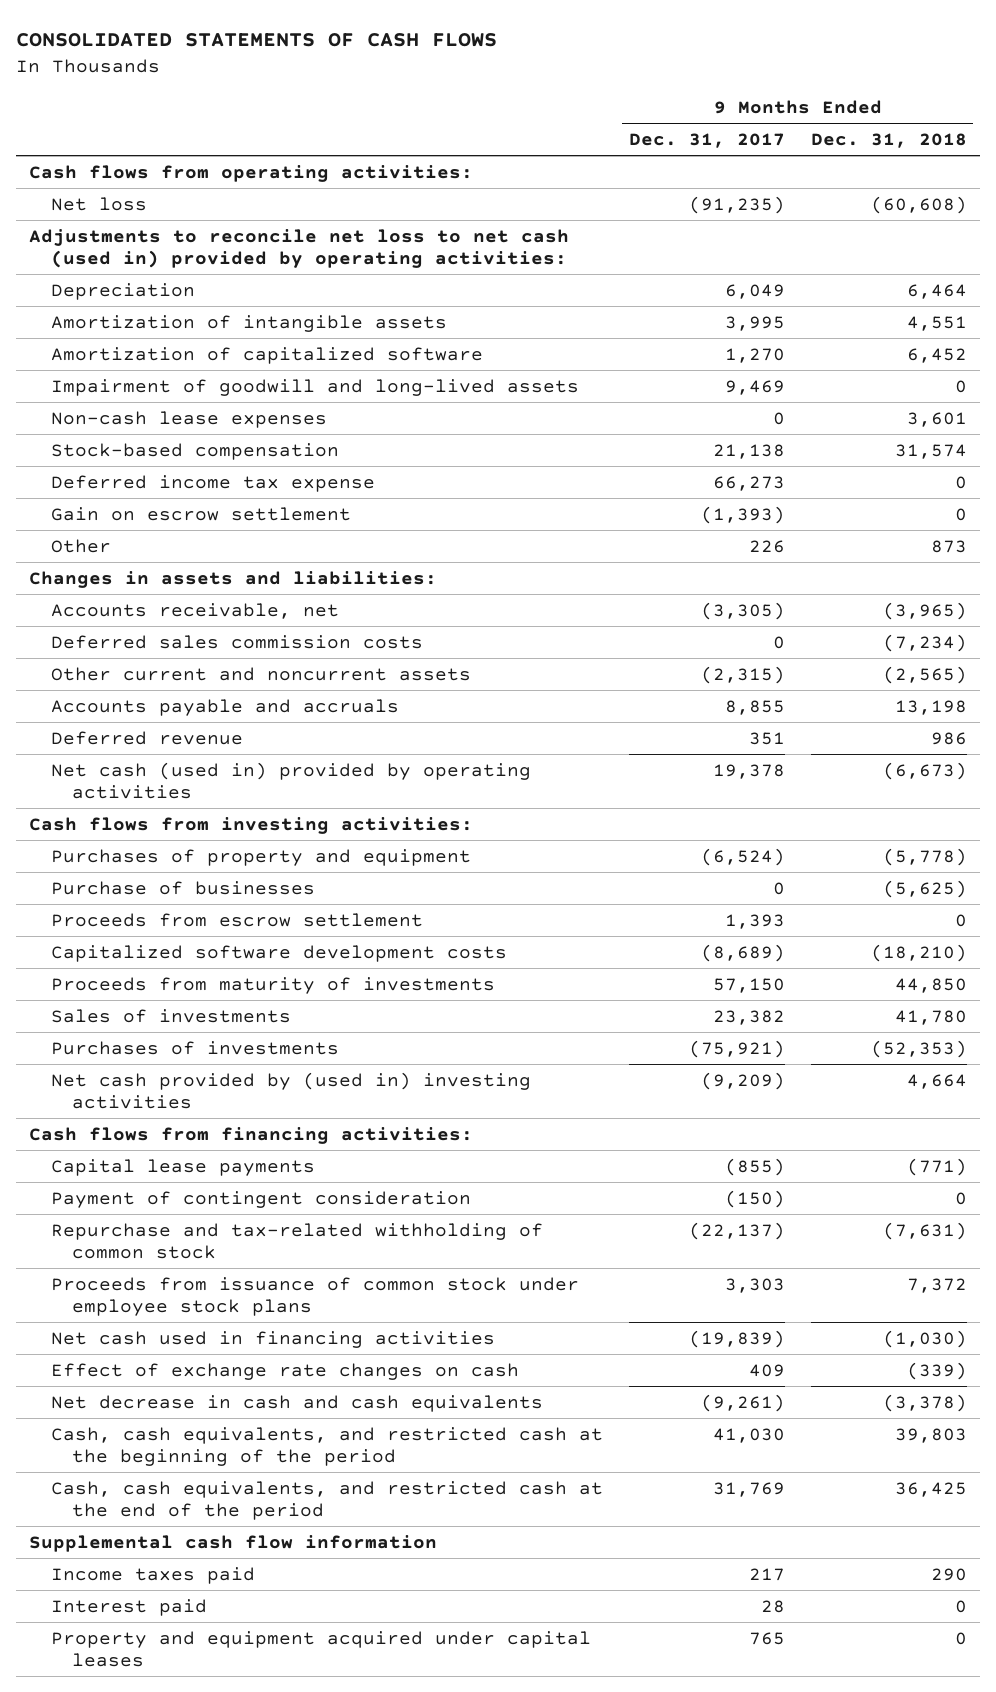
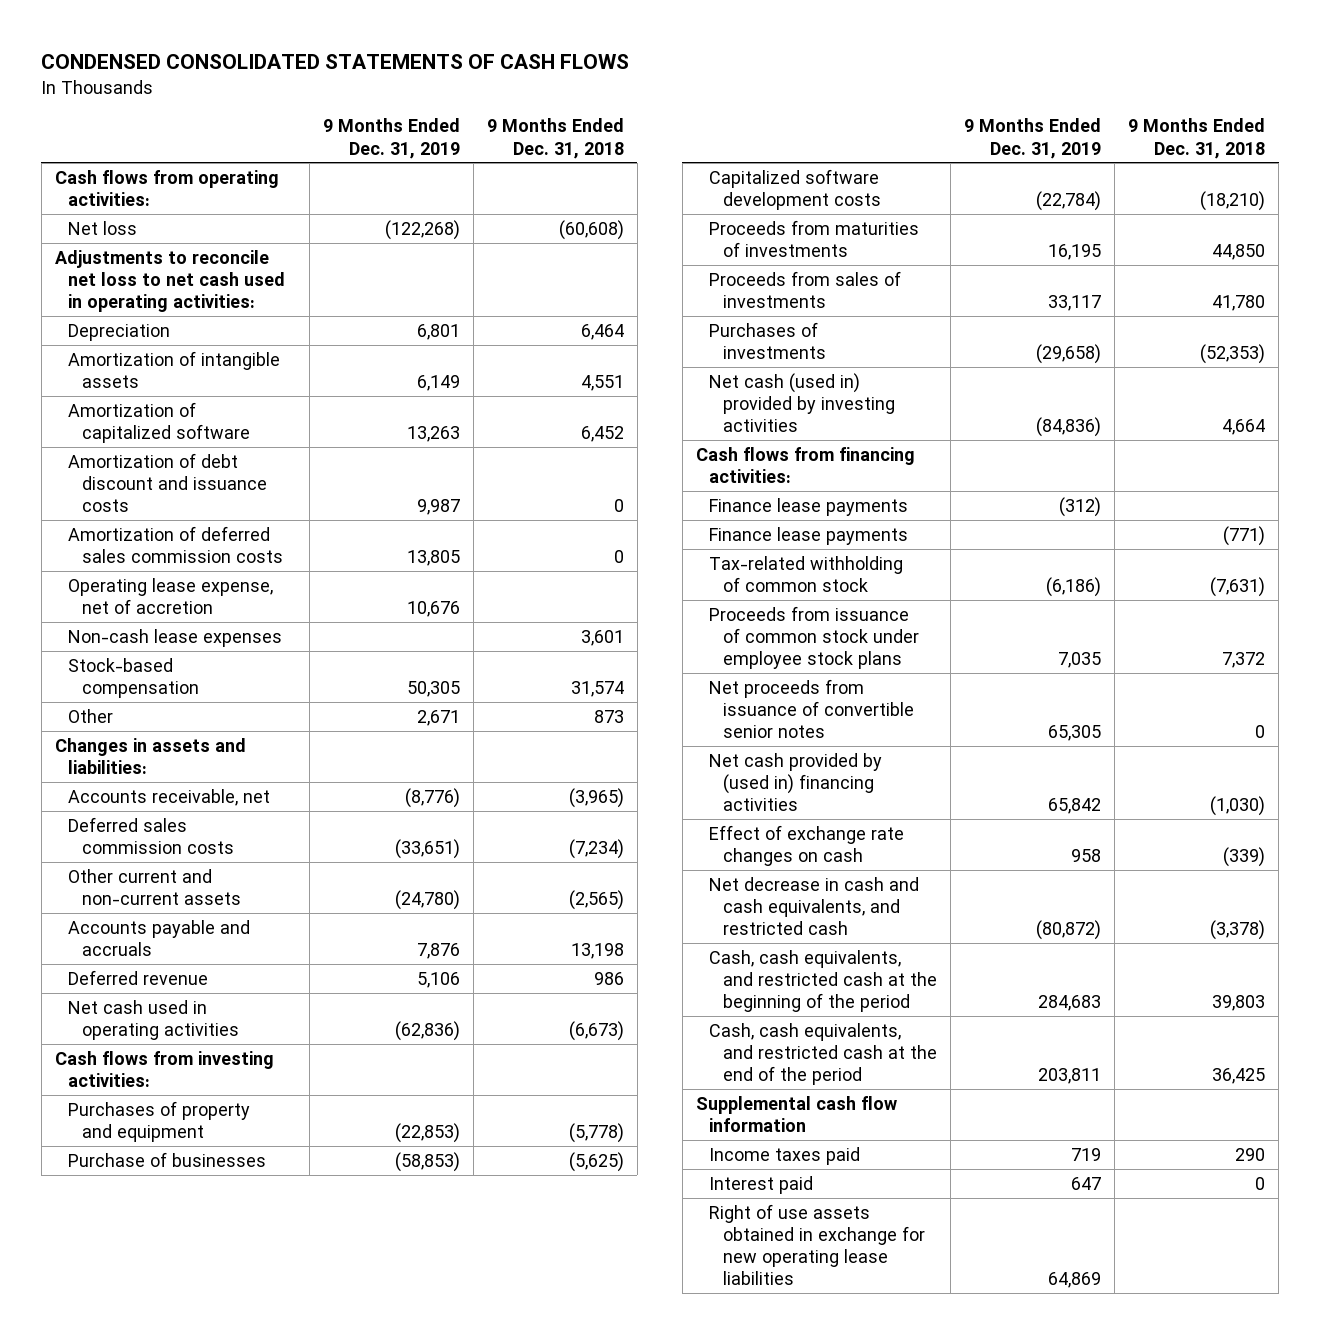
[15,32,497,47] CONSOLIDATED STATEMENTS OF CASH FLOWS -> [41,54,630,70] CONDENSED CONSOLIDATED STATEMENTS OF CASH FLOWS
[628,132,785,148] Dec. 31, 2017 -> none
none -> [322,118,460,159] 9 Months Ended Dec. 31, 2019
[28,228,569,268] Adjustments to reconcile net loss to net cash (used in) provided by operating activities: -> [54,249,286,312] Adjustments to reconcile net loss to net cash used in operating activities:
[50,378,579,396] Impairment of goodwill and long-lived assets -> none
none -> [68,452,267,512] Amortization of debt discount and issuance costs
none -> [68,525,283,563] Amortization of deferred sales commission costs
none -> [68,577,274,614] Operating lease expense, net of accretion
[50,474,375,492] Deferred income tax expense -> none
[50,506,351,521] Gain on escrow settlement -> none
[50,666,471,681] Other current and noncurrent assets -> [68,868,241,905] Other current and non-current assets
[50,761,531,799] Net cash (used in) provided by operating activities -> [68,999,239,1040] Net cash used in operating activities
[50,912,423,927] Proceeds from escrow settlement -> none
[50,976,495,994] Proceeds from maturity of investments -> [709,219,920,257] Proceeds from maturities of investments
[50,1008,291,1023] Sales of investments -> [709,270,902,308] Proceeds from sales of investments
[50,1071,531,1109] Net cash provided by (used in) investing activities -> [709,372,895,432] Net cash (used in) provided by investing activities
[50,1190,471,1208] Payment of contingent consideration -> none
none -> [709,497,909,516] Finance lease payments
[50,1158,315,1176] Capital lease payments -> [709,526,909,545] Finance lease payments
[50,1222,543,1259] Repurchase and tax-related withholding of common stock -> [709,555,904,592] Tax-related withholding of common stock
none -> [709,678,914,738] Net proceeds from issuance of convertible senior notes
[50,1330,495,1348] Net cash used in financing activities -> [709,752,883,811] Net cash provided by (used in) financing activities
[50,1394,543,1412] Net decrease in cash and cash equivalents -> [709,876,920,935] Net decrease in cash and cash equivalents, and restricted cash
[50,1630,591,1667] Property and equipment acquired under capital leases -> none
none -> [709,1203,925,1286] Right of use assets obtained in exchange for new operating lease liabilities

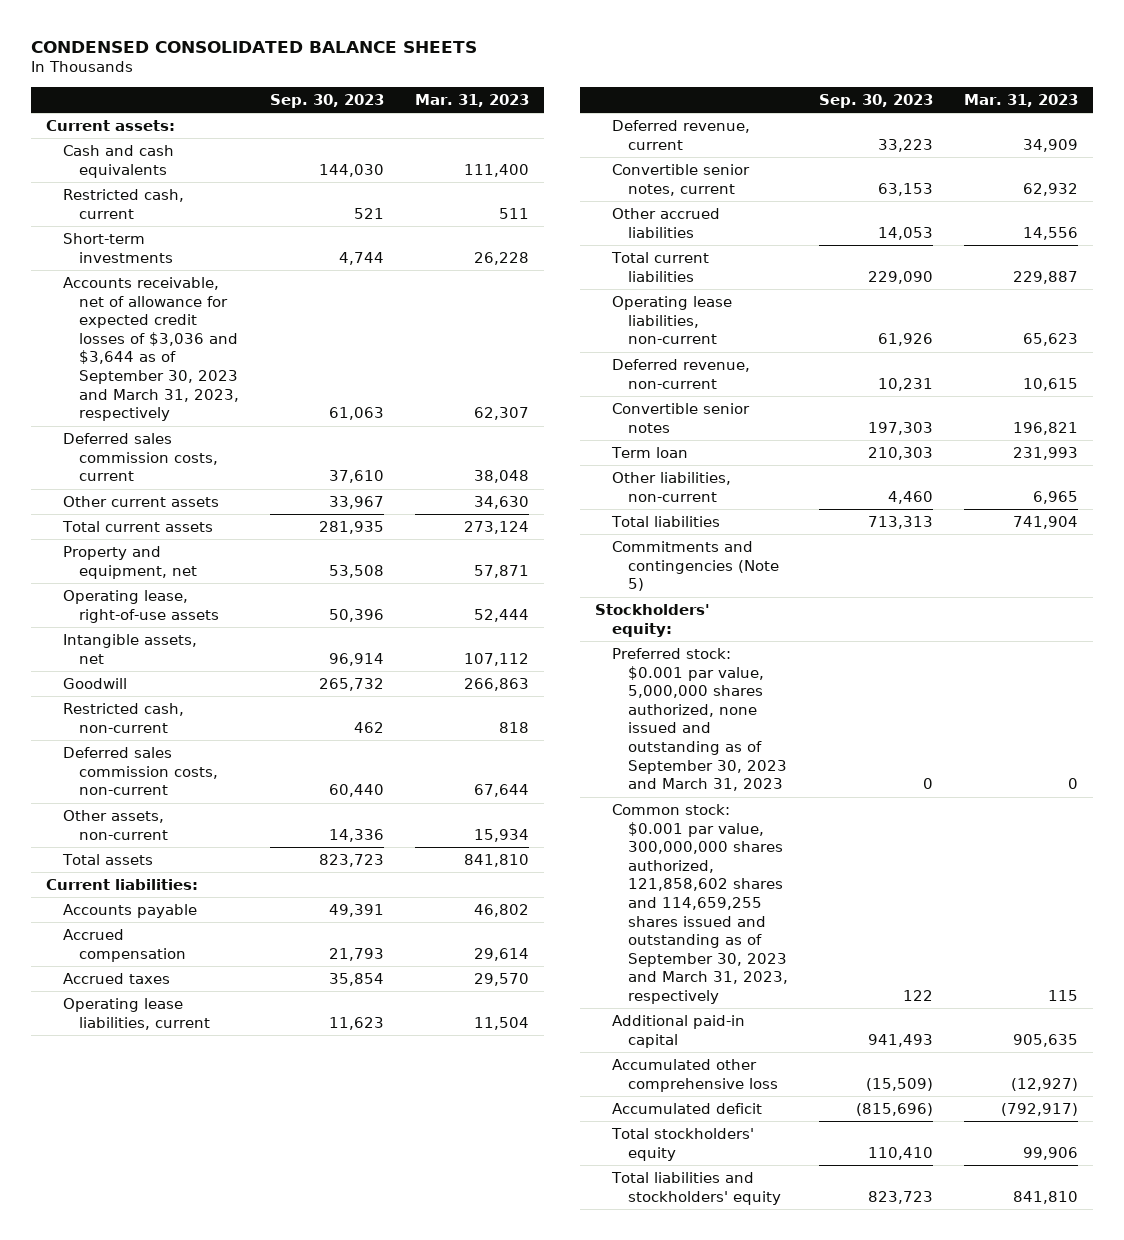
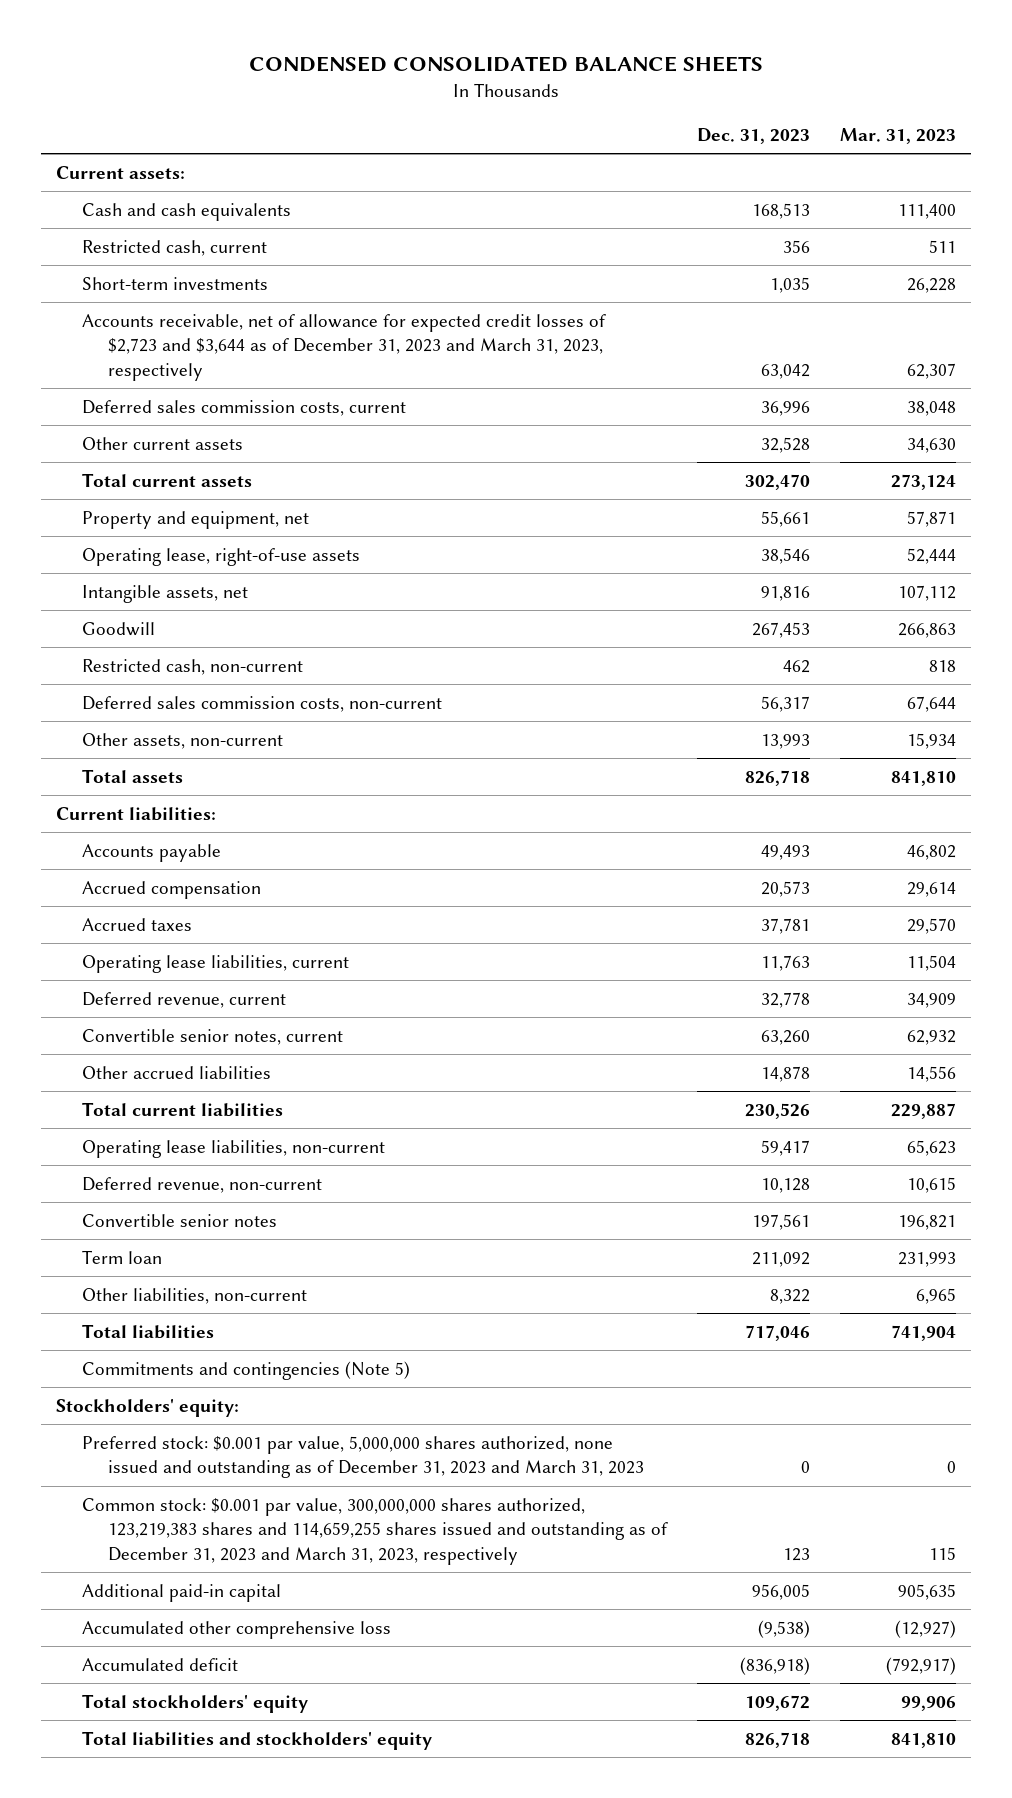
[269,93,384,108] Sep. 30, 2023 -> none
none -> [697,127,811,144] Dec. 31, 2023
[62,276,239,422] Accounts receivable, net of allowance for expected credit losses of $3,036 and $3,644 as of September 30, 2023 and March 31, 2023, respectively -> [82,313,607,382] Accounts receivable, net of allowance for expected credit losses of $2,723 and $3,644 as of December 31, 2023 and March 31, 2023, respectively
[611,647,788,792] Preferred stock: $0.001 par value, 5,000,000 shares authorized, none issued and outstanding as of September 30, 2023 and March 31, 2023 -> [82,1435,645,1479] Preferred stock: $0.001 par value, 5,000,000 shares authorized, none issued and outstanding as of December 31, 2023 and March 31, 2023
[611,803,789,1004] Common stock: $0.001 par value, 300,000,000 shares authorized, 121,858,602 shares and 114,659,255 shares issued and outstanding as of September 30, 2023 and March 31, 2023, respectively -> [82,1497,669,1566] Common stock: $0.001 par value, 300,000,000 shares authorized, 123,219,383 shares and 114,659,255 shares issued and outstanding as of December 31, 2023 and March 31, 2023, respectively

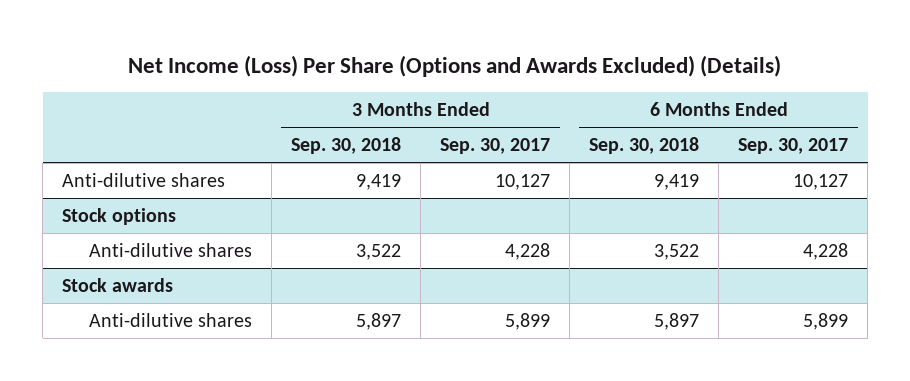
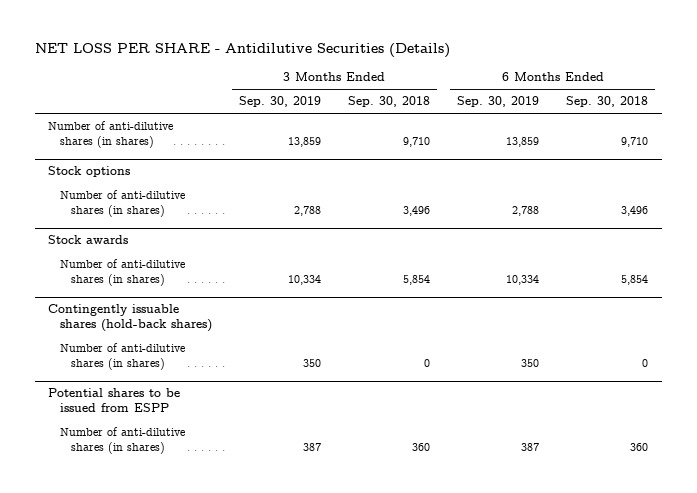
[128,54,782,77] Net Income (Loss) Per Share (Options and Awards Excluded) (Details) -> [34,43,450,59] NET LOSS PER SHARE - Antidilutive Securities (Details)
[440,138,551,155] Sep. 30, 2017 -> none
[738,138,849,155] Sep. 30, 2017 -> none
none -> [238,96,321,108] Sep. 30, 2019
none -> [457,96,540,108] Sep. 30, 2019
[62,172,226,187] Anti-dilutive shares -> [48,121,174,148] Number of anti-dilutive shares (in shares)
[356,173,402,190] 9,419 -> [403,136,431,147] 9,710
[654,173,700,190] 9,419 -> [621,136,649,147] 9,710
[89,242,253,257] Anti-dilutive shares -> [59,190,185,217] Number of anti-dilutive shares (in shares)
[356,243,402,260] 3,522 -> [403,205,431,216] 3,496
[654,243,700,260] 3,522 -> [621,205,649,216] 3,496
[89,312,253,327] Anti-dilutive shares -> [59,259,185,286] Number of anti-dilutive shares (in shares)
[356,312,402,330] 5,897 -> [403,274,431,285] 5,854
[654,312,700,330] 5,897 -> [621,274,649,285] 5,854
none -> [48,304,212,332] Contingently issuable shares (hold-back shares)
none -> [59,343,185,370] Number of anti-dilutive shares (in shares)
none -> [48,388,181,412] Potential shares to be issued from ESPP
none -> [59,427,185,454] Number of anti-dilutive shares (in shares)

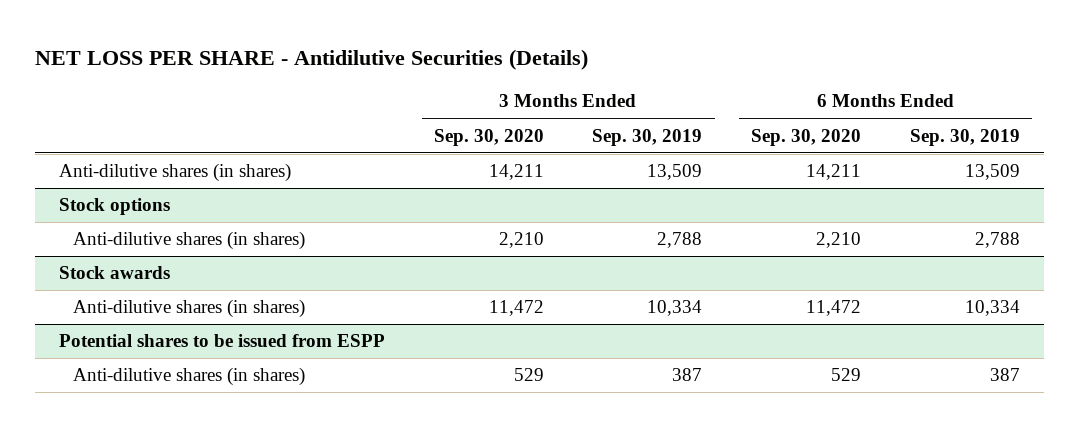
[348,96,431,108] Sep. 30, 2018 -> none
[566,96,649,108] Sep. 30, 2018 -> none
none -> [433,128,544,146] Sep. 30, 2020
none -> [751,128,862,146] Sep. 30, 2020
[48,121,174,148] Number of anti-dilutive shares (in shares) -> [59,163,292,183] Anti-dilutive shares (in shares)
[287,136,321,147] 13,859 -> [647,164,703,181] 13,509
[506,136,540,147] 13,859 -> [964,164,1020,181] 13,509
[59,190,185,217] Number of anti-dilutive shares (in shares) -> [72,231,305,251] Anti-dilutive shares (in shares)
[48,304,212,332] Contingently issuable shares (hold-back shares) -> none
[59,343,185,370] Number of anti-dilutive shares (in shares) -> none
[59,259,185,286] Number of anti-dilutive shares (in shares) -> [72,299,305,319] Anti-dilutive shares (in shares)
[59,427,185,454] Number of anti-dilutive shares (in shares) -> [72,367,305,387] Anti-dilutive shares (in shares)

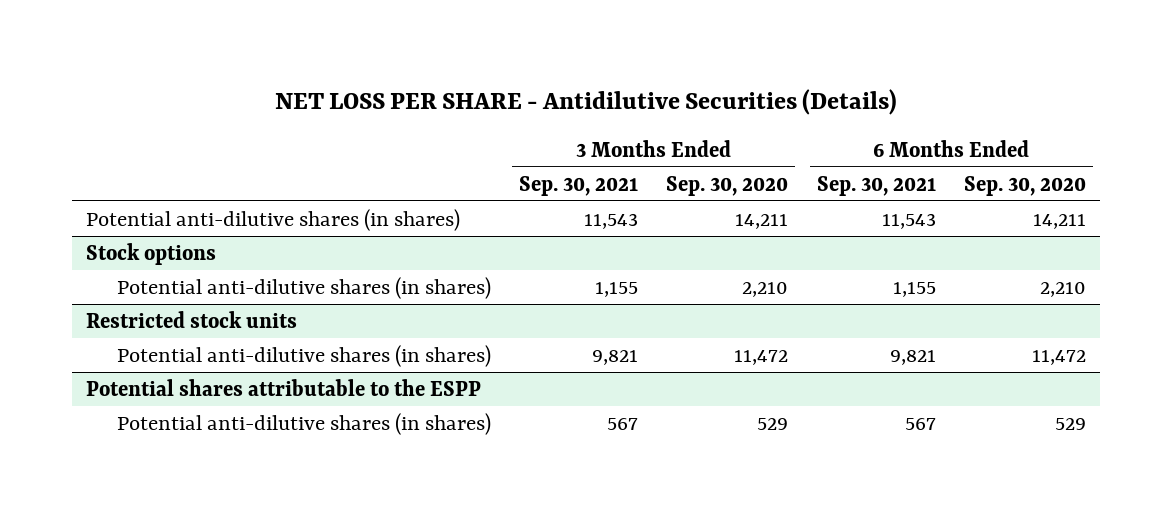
[592,128,703,146] Sep. 30, 2019 -> none
[909,128,1020,146] Sep. 30, 2019 -> none
none -> [518,175,638,196] Sep. 30, 2021
none -> [816,175,936,196] Sep. 30, 2021
[59,163,292,183] Anti-dilutive shares (in shares) -> [86,208,461,231] Potential anti-dilutive shares (in shares)
[72,231,305,251] Anti-dilutive shares (in shares) -> [116,276,491,299] Potential anti-dilutive shares (in shares)
[59,266,171,280] Stock awards -> [86,310,298,328] Restricted stock units
[72,299,305,319] Anti-dilutive shares (in shares) -> [116,344,491,367] Potential anti-dilutive shares (in shares)
[59,334,386,348] Potential shares to be issued from ESPP -> [86,378,482,396] Potential shares attributable to the ESPP
[72,367,305,387] Anti-dilutive shares (in shares) -> [116,412,491,435] Potential anti-dilutive shares (in shares)

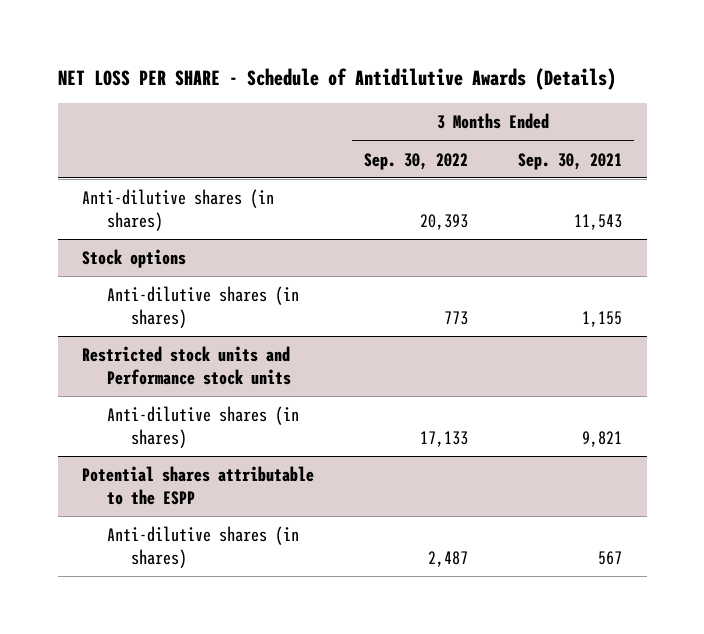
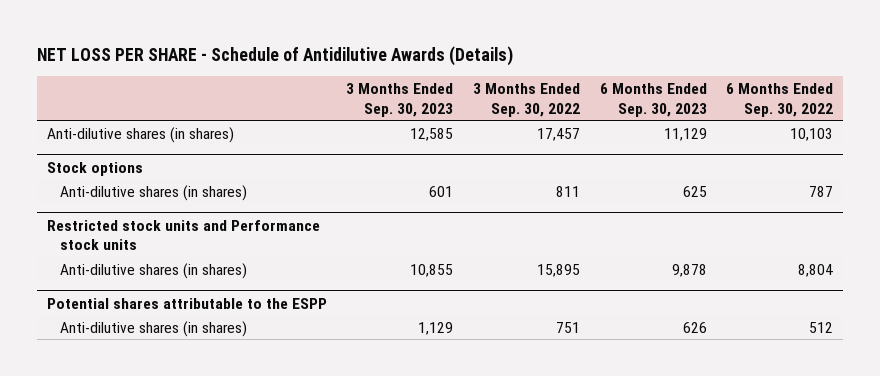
[517,152,622,170] Sep. 30, 2021 -> none
none -> [346,82,454,117] 3 Months Ended Sep. 30, 2023
none -> [599,82,707,117] 6 Months Ended Sep. 30, 2023
none -> [726,82,834,117] 6 Months Ended Sep. 30, 2022
[420,213,469,230] 20,393 -> [537,127,581,141] 17,457
[444,310,469,325] 773 -> [556,185,581,197] 811
[420,430,469,447] 17,133 -> [537,263,581,277] 15,895
[428,550,469,567] 2,487 -> [556,321,581,333] 751

